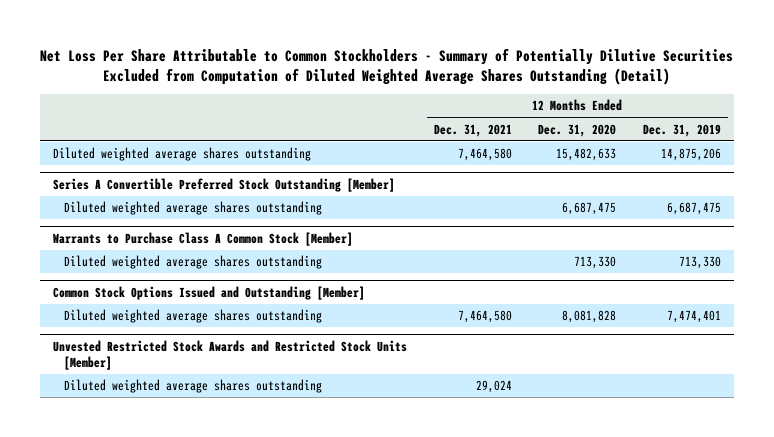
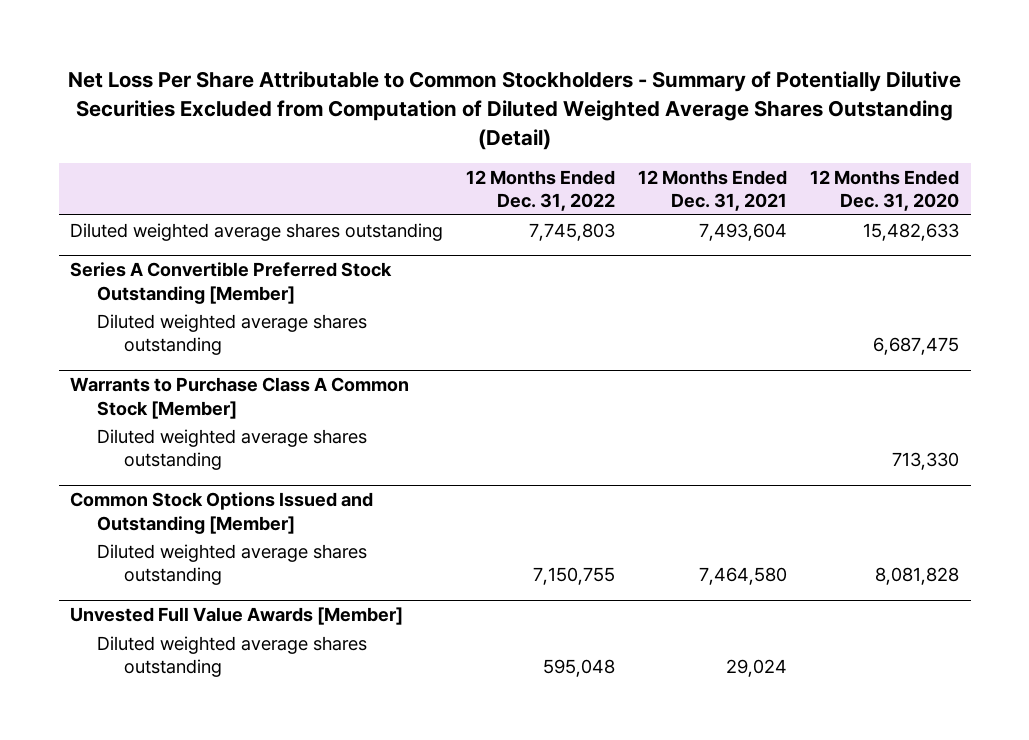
[642,123,721,137] Dec. 31, 2019 -> none
none -> [466,169,616,212] 12 Months Ended Dec. 31, 2022
[457,148,512,162] 7,464,580 -> [699,222,788,241] 7,493,604
[53,340,408,370] Unvested Restricted Stock Awards and Restricted Stock Units [Member] -> none
none -> [70,607,404,626] Unvested Full Value Awards [Member]

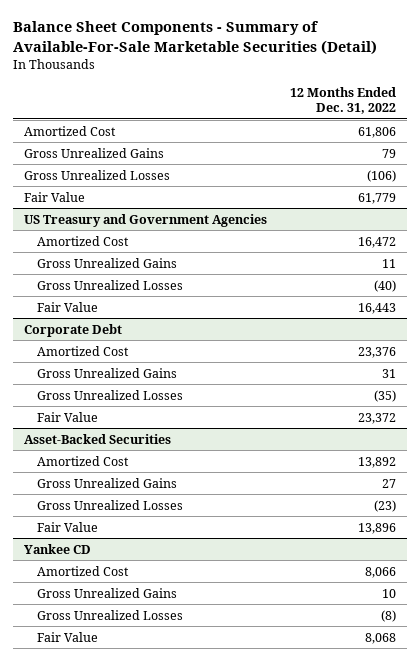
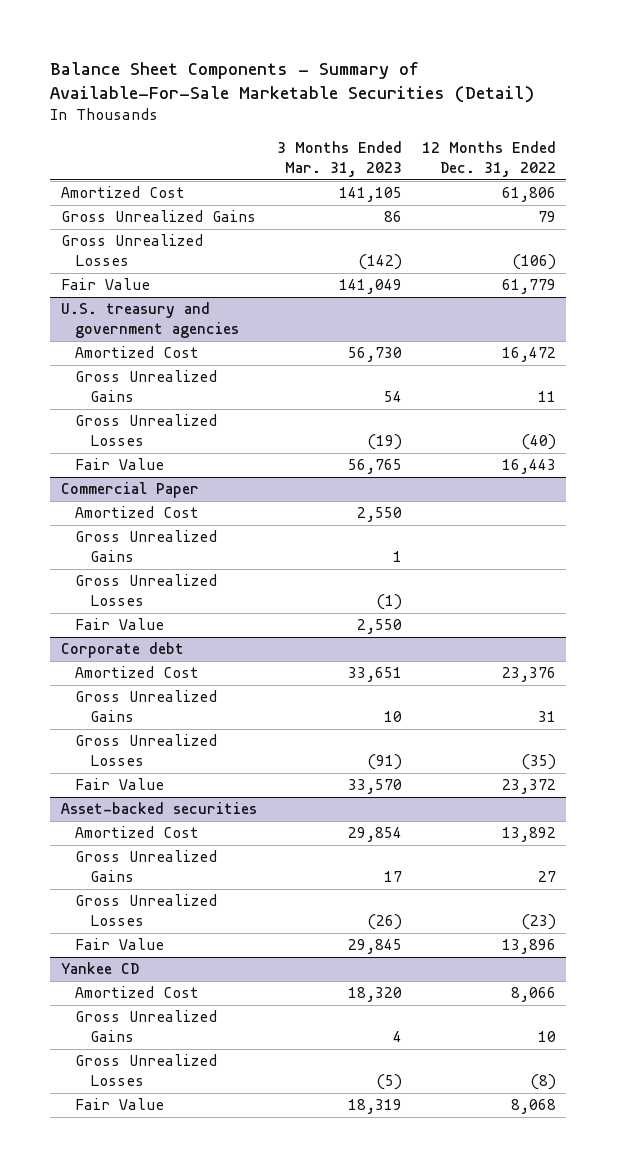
none -> [276,141,402,177] 3 Months Ended Mar. 31, 2023
[24,213,268,227] US Treasury and Government Agencies -> [60,302,240,339] U.S. treasury and government agencies
none -> [60,482,199,499] Commercial Paper
none -> [75,506,200,519] Amortized Cost
none -> [75,530,218,563] Gross Unrealized Gains
none -> [75,574,218,607] Gross Unrealized Losses
none -> [75,618,165,631] Fair Value
[24,323,123,337] Corporate Debt -> [60,642,184,659] Corporate debt
[24,433,172,444] Asset-Backed Securities -> [60,802,257,815] Asset-backed securities

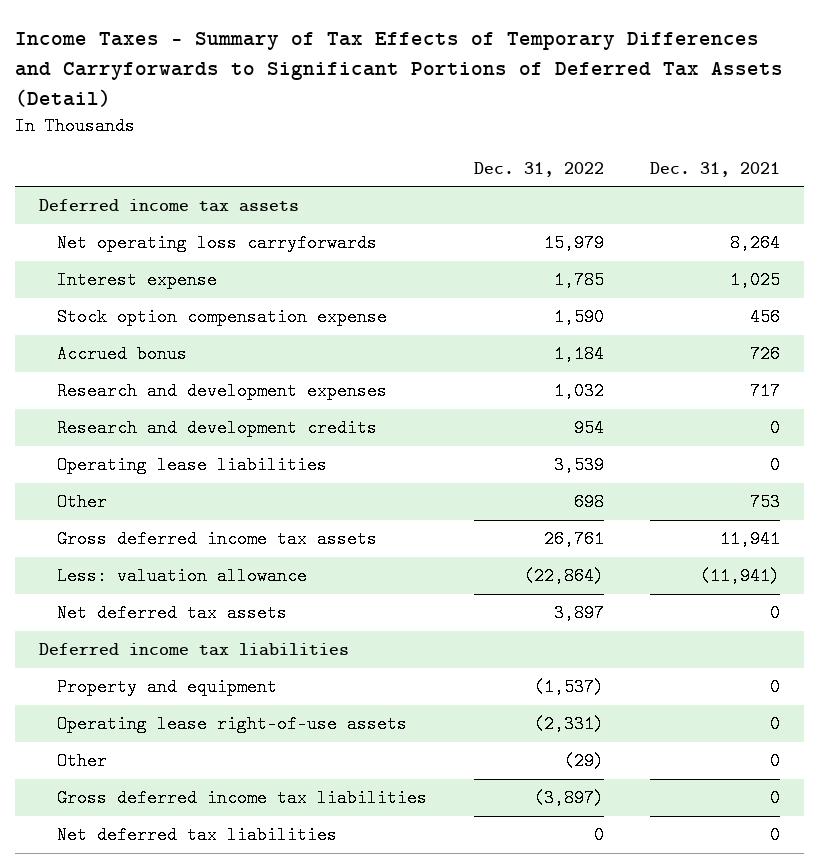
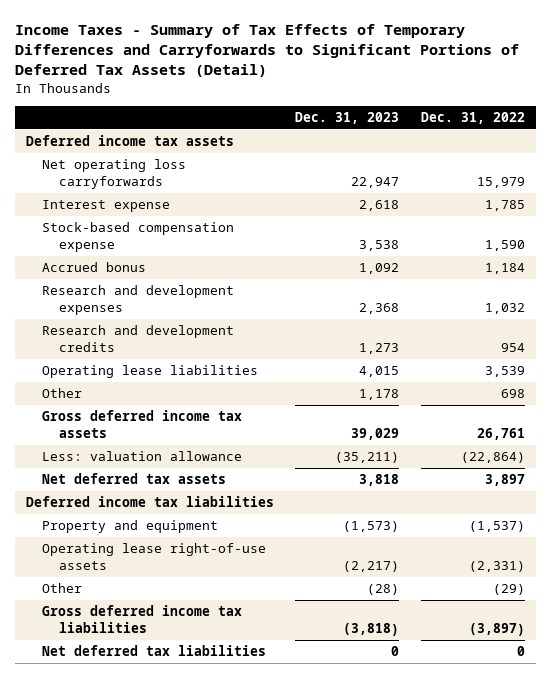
[650,161,781,177] Dec. 31, 2021 -> none
none -> [295,111,400,124] Dec. 31, 2023
[57,308,388,327] Stock option compensation expense -> [42,222,235,252] Stock-based compensation expense

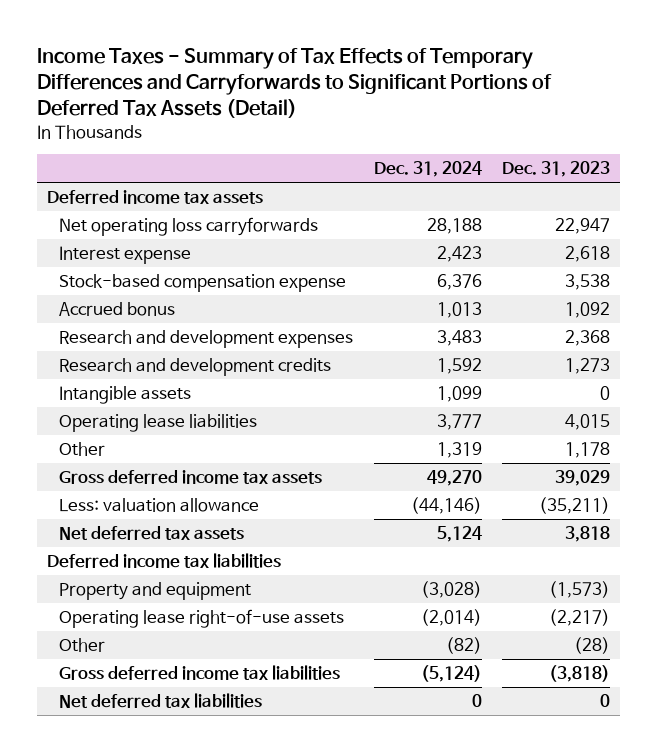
[420,111,525,124] Dec. 31, 2022 -> none
none -> [373,161,482,178] Dec. 31, 2024
none -> [59,385,192,404] Intangible assets

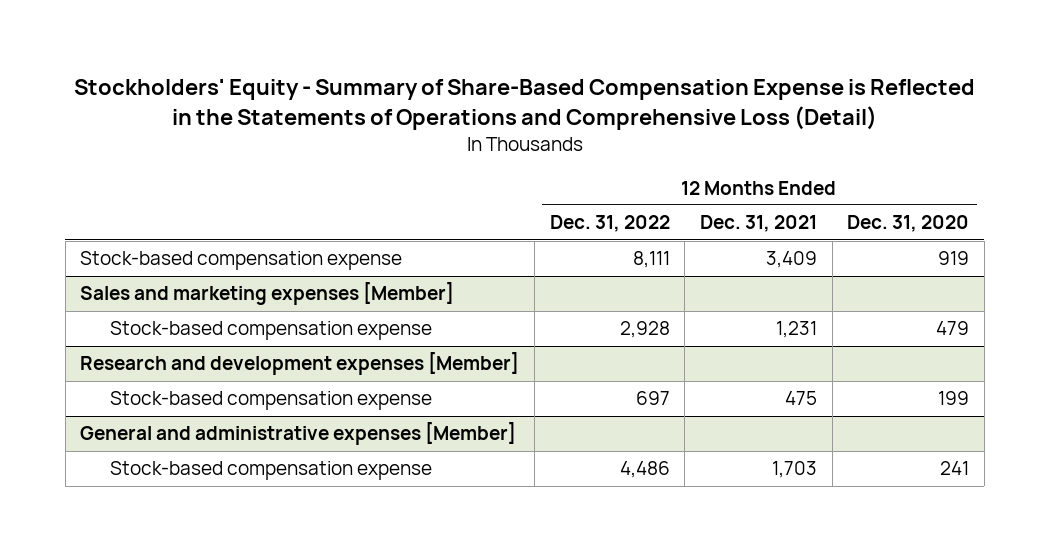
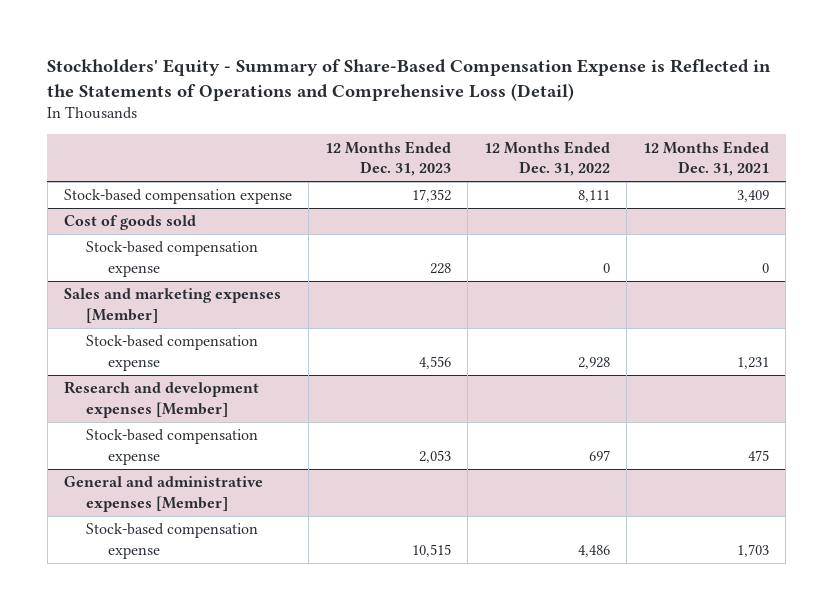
[847,215,970,233] Dec. 31, 2020 -> none
none -> [324,140,451,177] 12 Months Ended Dec. 31, 2023
none -> [63,215,196,231] Cost of goods sold
none -> [86,241,259,277] Stock-based compensation expense

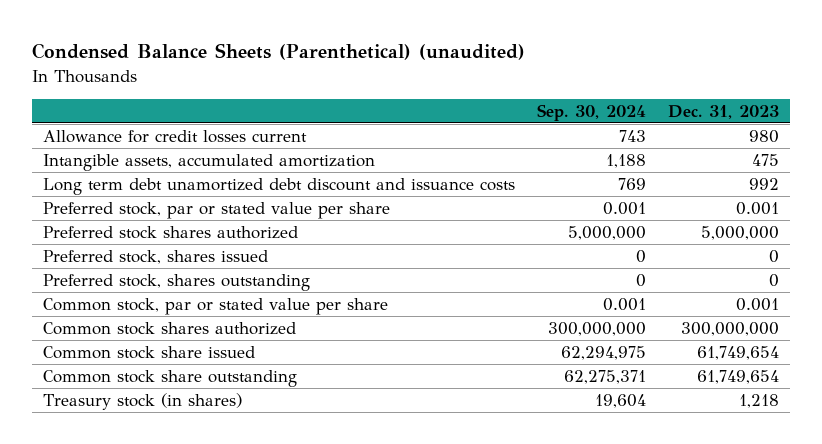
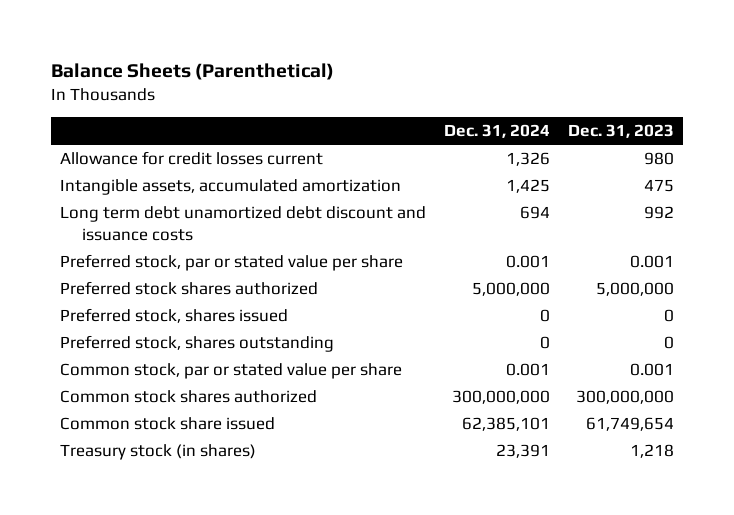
[31,43,525,61] Condensed Balance Sheets (Parenthetical) (unaudited) -> [50,63,334,81] Balance Sheets (Parenthetical)
[536,103,646,121] Sep. 30, 2024 -> none
none -> [444,123,551,138] Dec. 31, 2024
[42,370,297,388] Common stock share outstanding -> none

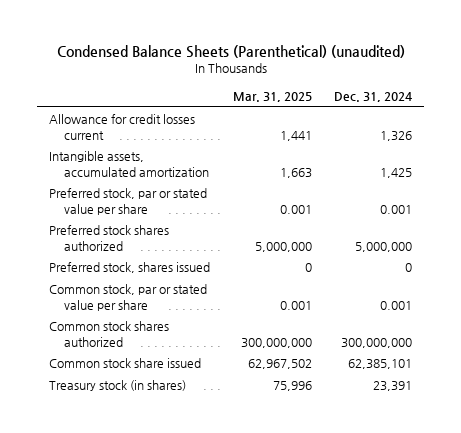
[50,63,334,81] Balance Sheets (Parenthetical) -> [56,44,405,58] Condensed Balance Sheets (Parenthetical) (unaudited)
[568,123,675,138] Dec. 31, 2023 -> none
none -> [232,91,312,102] Mar. 31, 2025
[59,206,426,241] Long term debt unamortized debt discount and issuance costs -> none
[59,335,334,353] Preferred stock, shares outstanding -> none

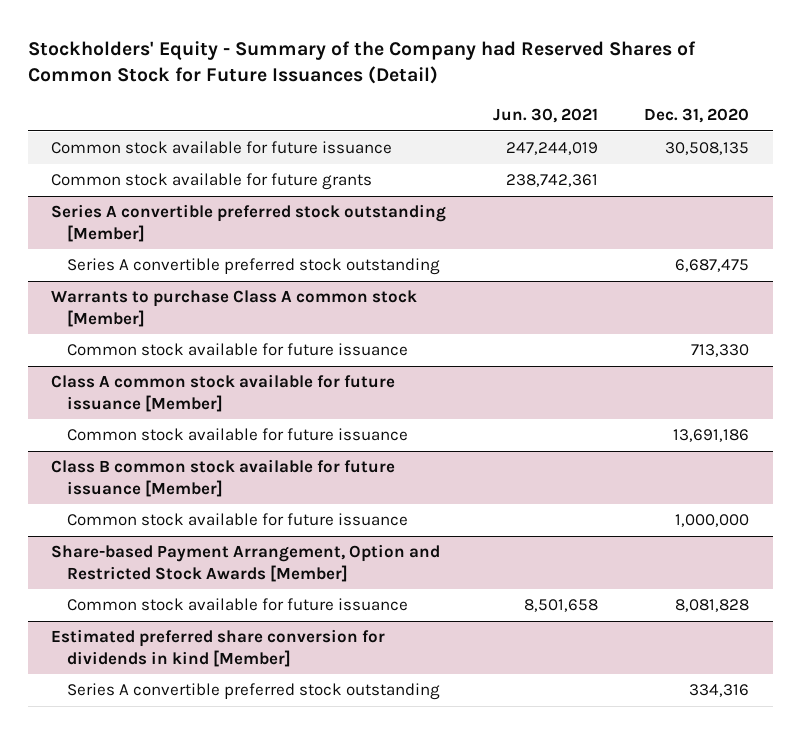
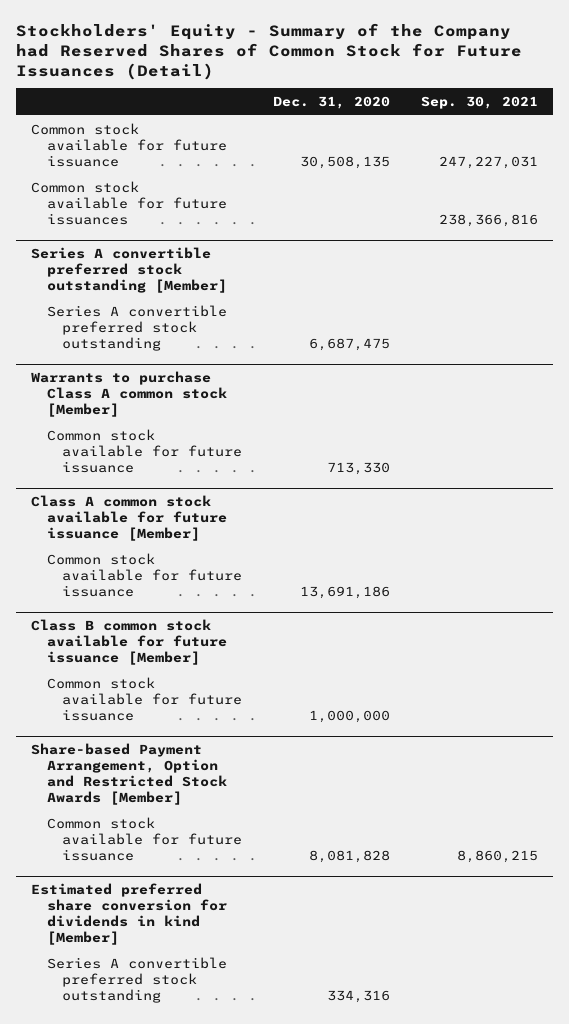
[492,107,598,123] Jun. 30, 2021 -> none
none -> [420,95,538,109] Sep. 30, 2021
[51,173,373,191] Common stock available for future grants -> [31,180,227,225] Common stock available for future issuances

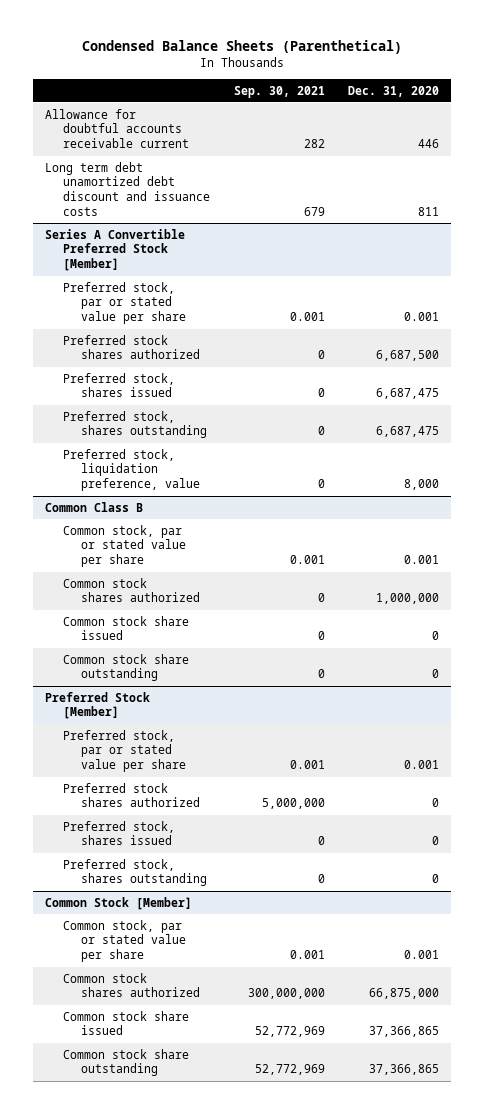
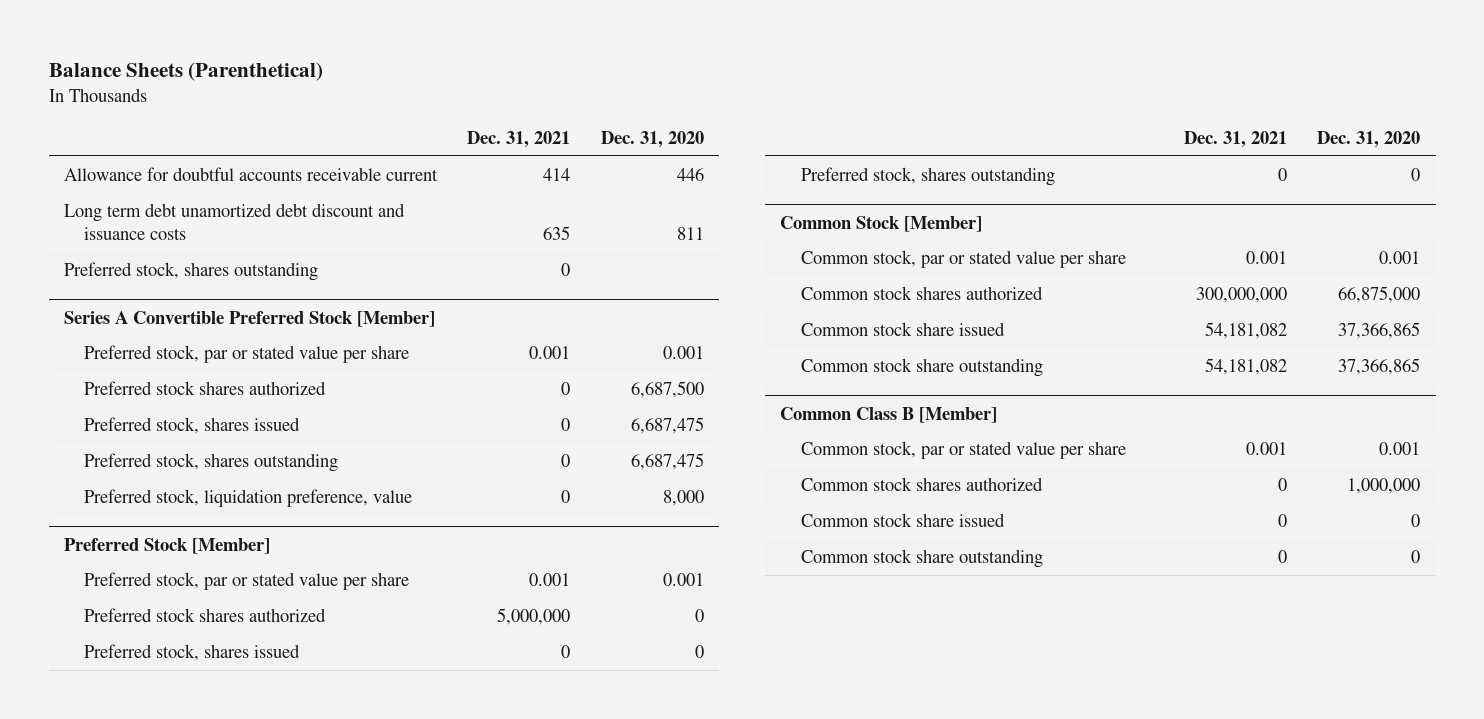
[82,40,403,55] Condensed Balance Sheets (Parenthetical) -> [48,62,323,82] Balance Sheets (Parenthetical)
[233,85,325,98] Sep. 30, 2021 -> none
none -> [467,130,571,148] Dec. 31, 2021
none -> [63,261,318,281] Preferred stock, shares outstanding
[44,501,143,512] Common Class B -> none
[62,524,187,568] Common stock, par or stated value per share -> none
[62,577,201,603] Common stock shares authorized -> none
[62,615,189,641] Common stock share issued -> none
[62,653,189,682] Common stock share outstanding -> none
none -> [780,406,998,423] Common Class B [Member]
none -> [800,440,1126,459] Common stock, par or stated value per share
none -> [800,476,1043,491] Common stock shares authorized
none -> [800,512,1005,527] Common stock share issued
none -> [800,548,1043,568] Common stock share outstanding

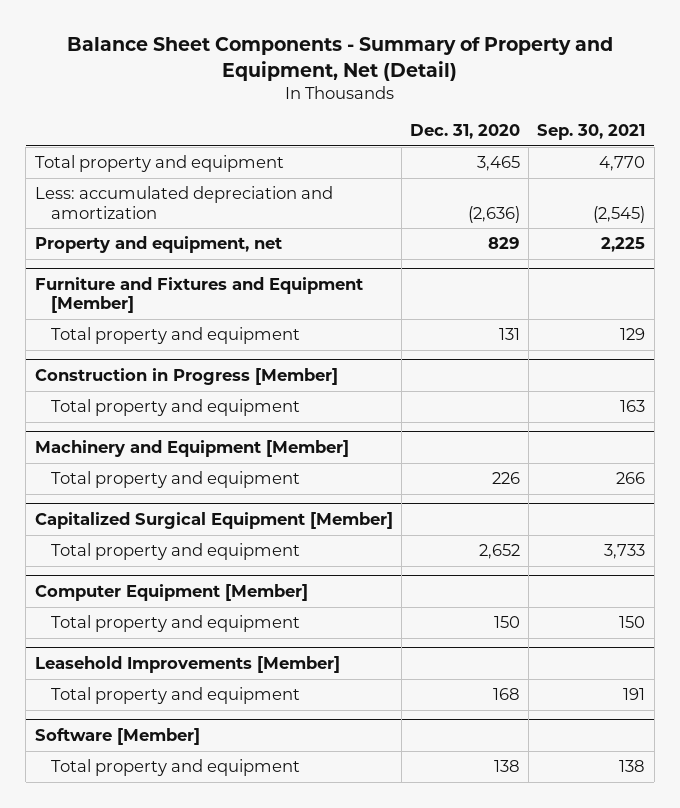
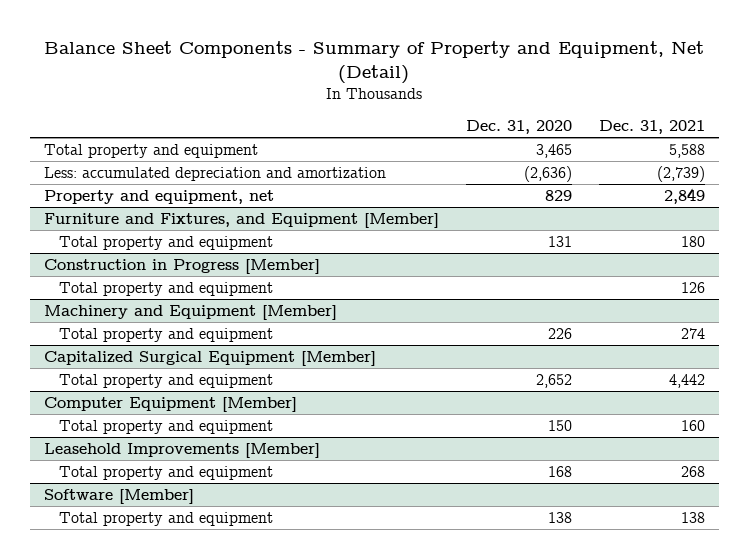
[537,124,646,141] Sep. 30, 2021 -> none
none -> [599,119,706,134] Dec. 31, 2021
[34,276,363,314] Furniture and Fixtures and Equipment [Member] -> [43,212,439,228] Furniture and Fixtures, and Equipment [Member]

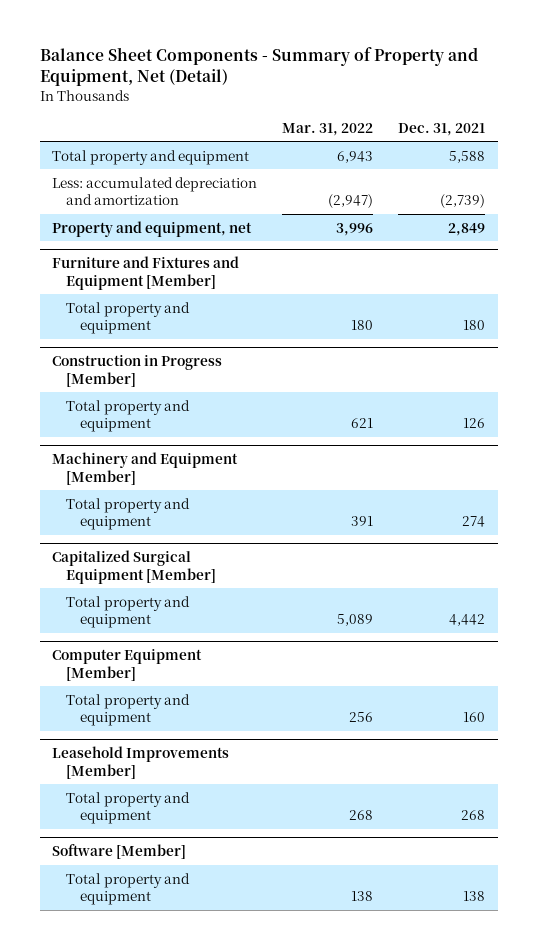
[465,119,572,134] Dec. 31, 2020 -> none
none -> [282,122,374,136] Mar. 31, 2022
[43,212,439,228] Furniture and Fixtures, and Equipment [Member] -> [52,256,240,290] Furniture and Fixtures and Equipment [Member]

